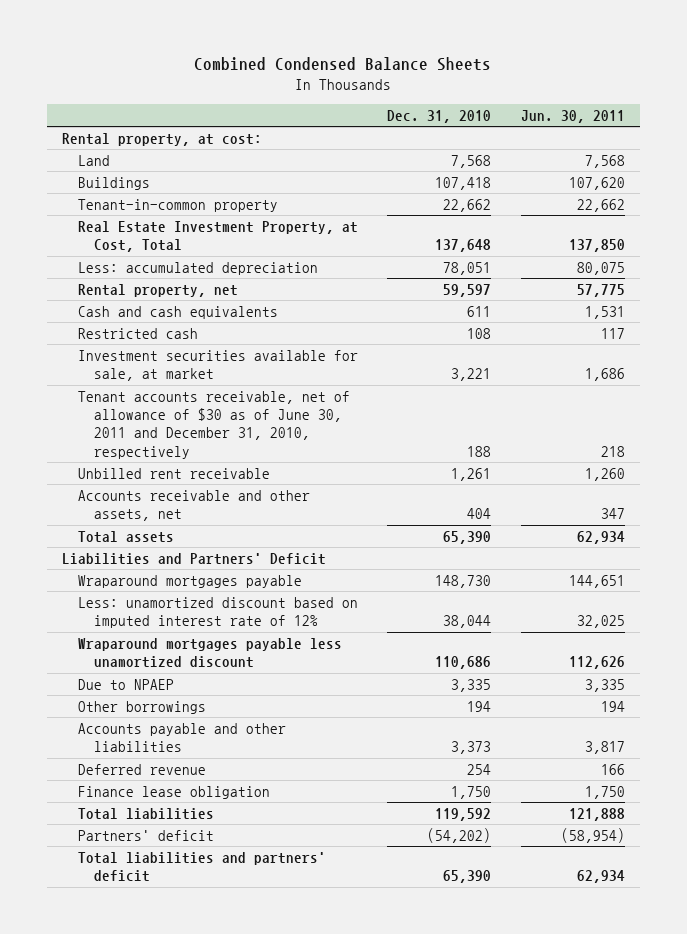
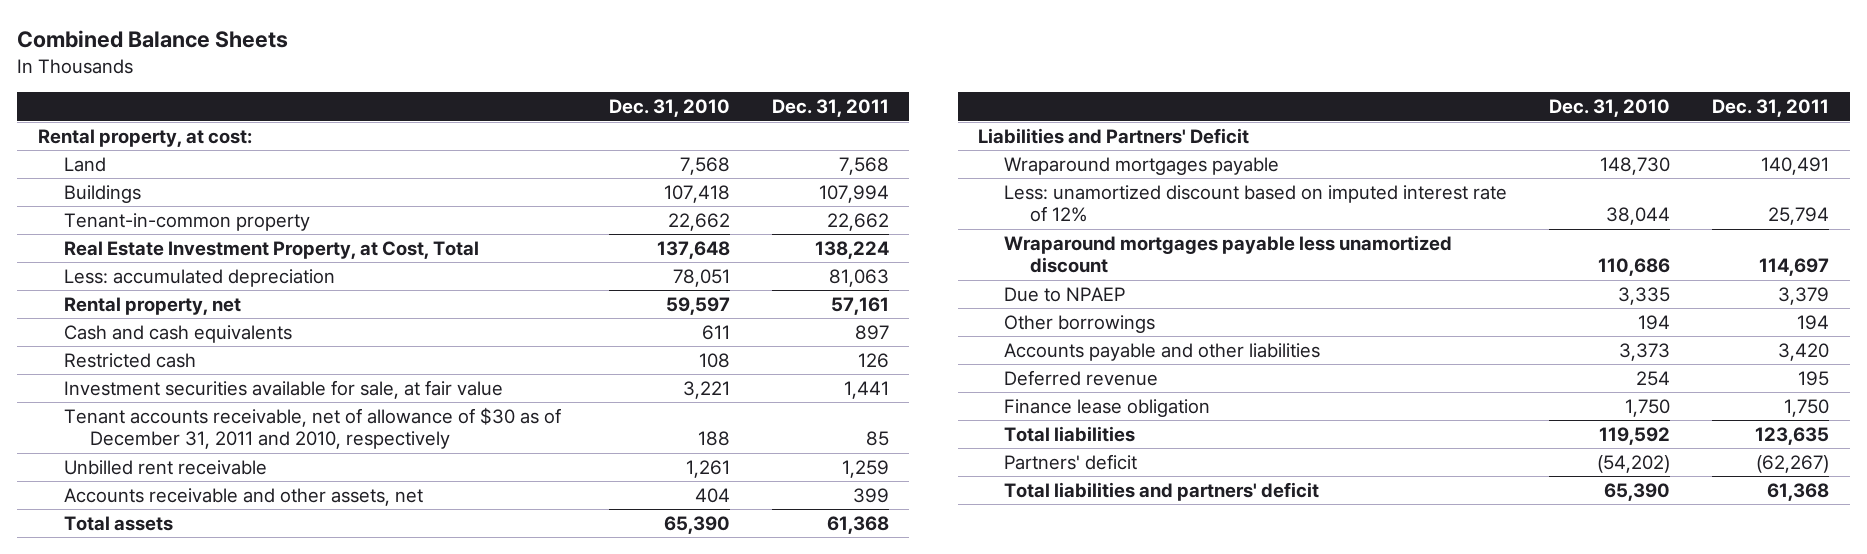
[194,57,492,72] Combined Condensed Balance Sheets -> [17,30,289,49] Combined Balance Sheets
[521,109,626,123] Jun. 30, 2011 -> none
none -> [771,99,889,118] Dec. 31, 2011
[77,349,358,382] Investment securities available for sale, at market -> [64,379,504,399] Investment securities available for sale, at fair value
[77,390,350,459] Tenant accounts receivable, net of allowance of $30 as of June 30, 2011 and December 31, 2010, respectively -> [64,406,562,450] Tenant accounts receivable, net of allowance of $30 as of December 31, 2011 and 2010, respectively

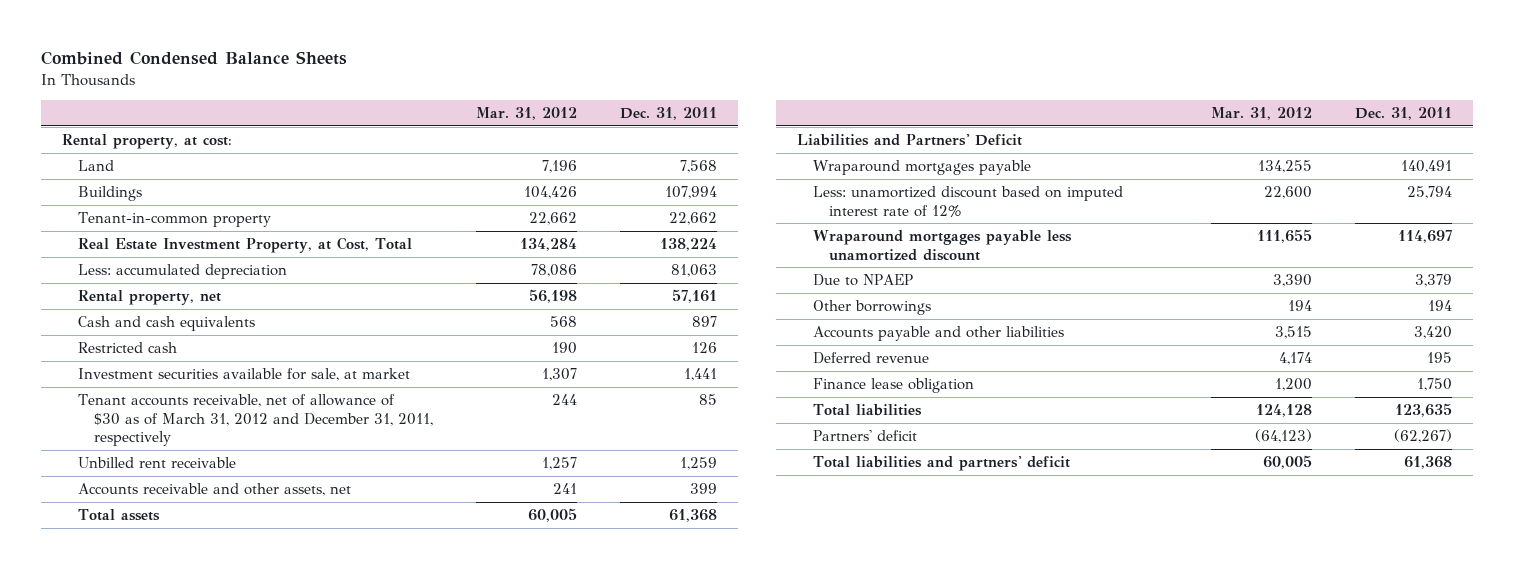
[17,30,289,49] Combined Balance Sheets -> [40,51,347,66] Combined Condensed Balance Sheets
[608,99,730,118] Dec. 31, 2010 -> none
none -> [475,107,577,121] Mar. 31, 2012
[64,379,504,399] Investment securities available for sale, at fair value -> [77,368,410,382] Investment securities available for sale, at market
[64,406,562,450] Tenant accounts receivable, net of allowance of $30 as of December 31, 2011 and 2010, respectively -> [77,394,433,446] Tenant accounts receivable, net of allowance of $30 as of March 31, 2012 and December 31, 2011, respectively

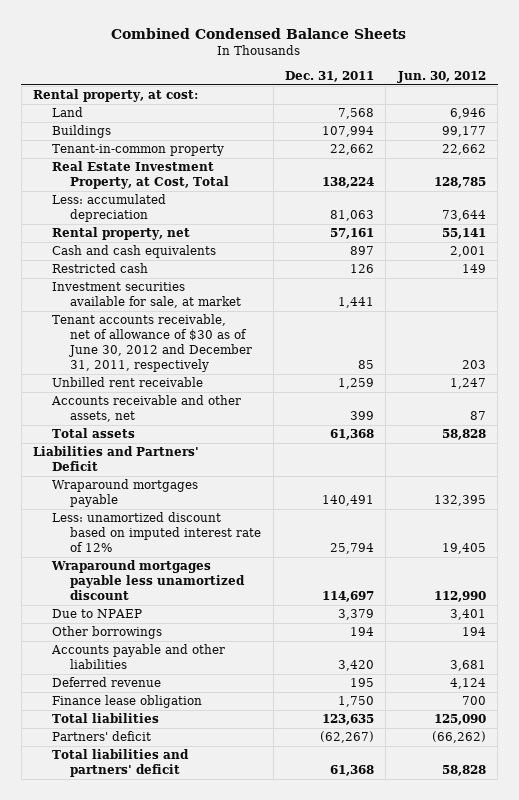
[475,107,577,121] Mar. 31, 2012 -> none
none -> [396,70,486,83] Jun. 30, 2012
[77,394,433,446] Tenant accounts receivable, net of allowance of $30 as of March 31, 2012 and December 31, 2011, respectively -> [51,314,253,373] Tenant accounts receivable, net of allowance of $30 as of June 30, 2012 and December 31, 2011, respectively

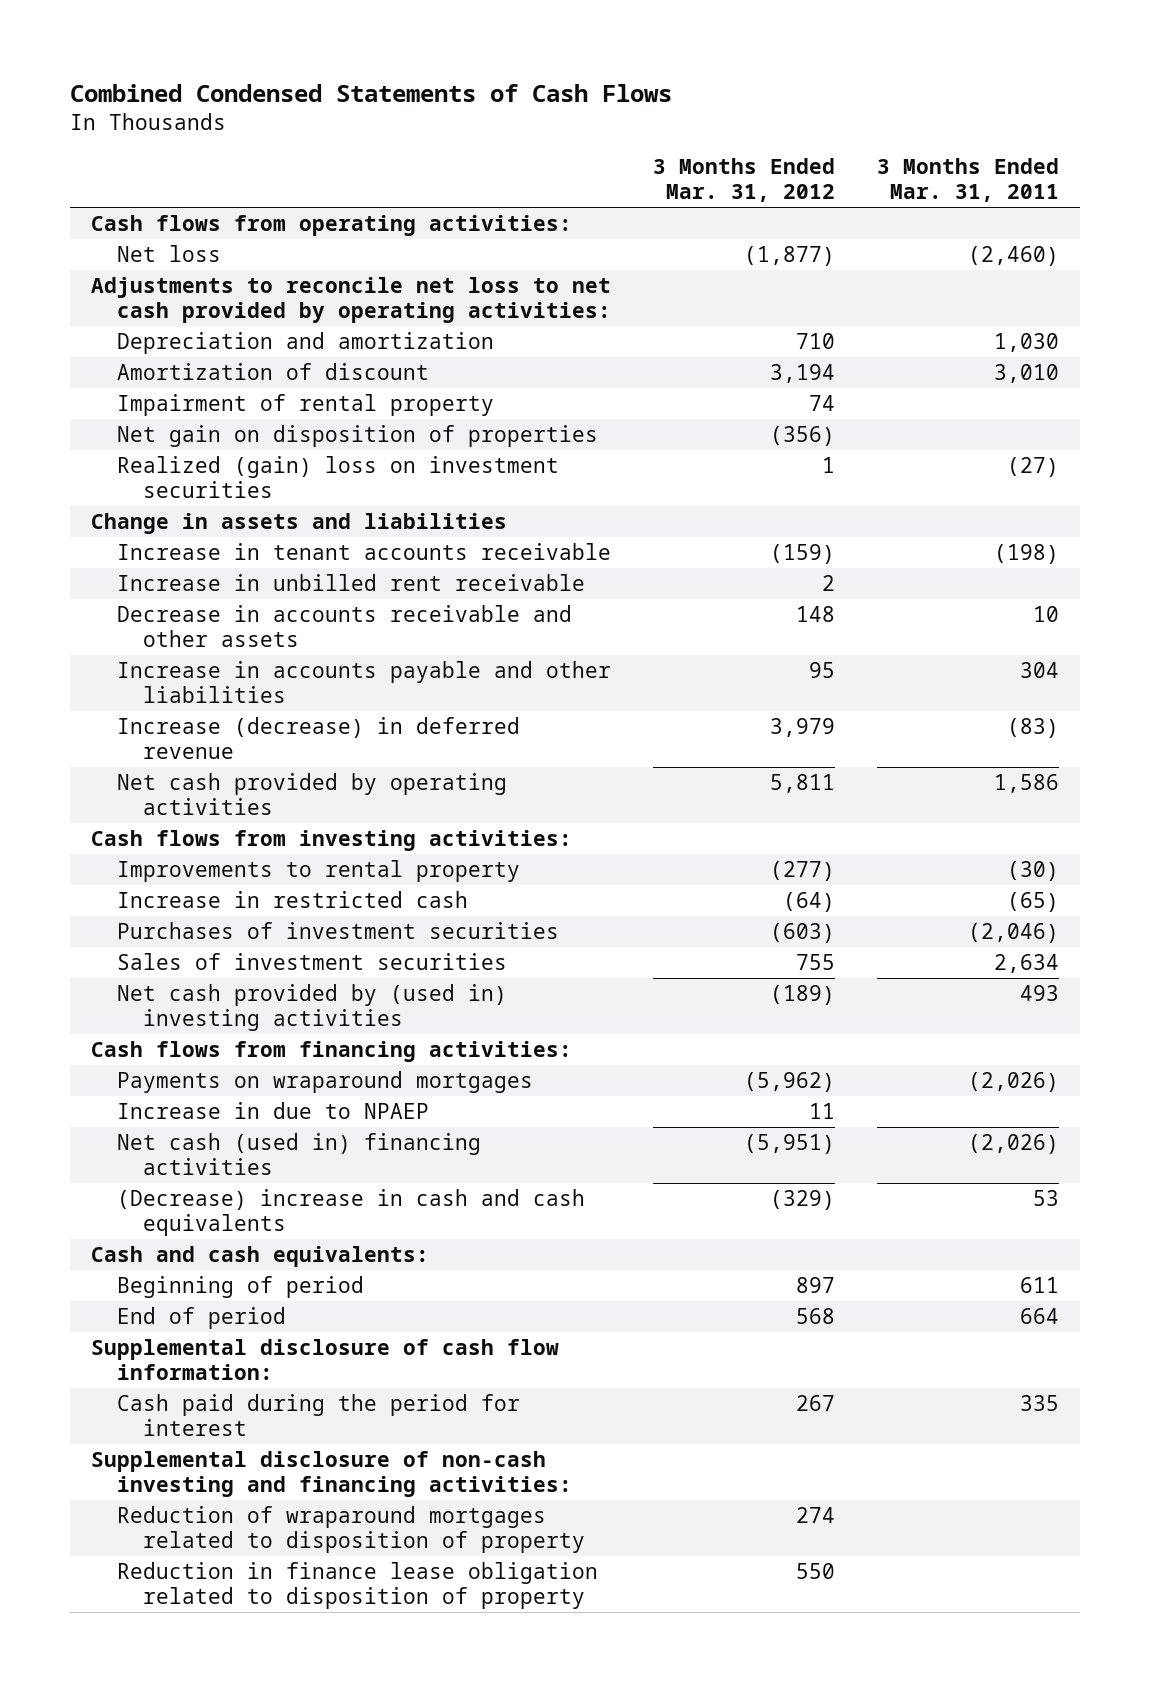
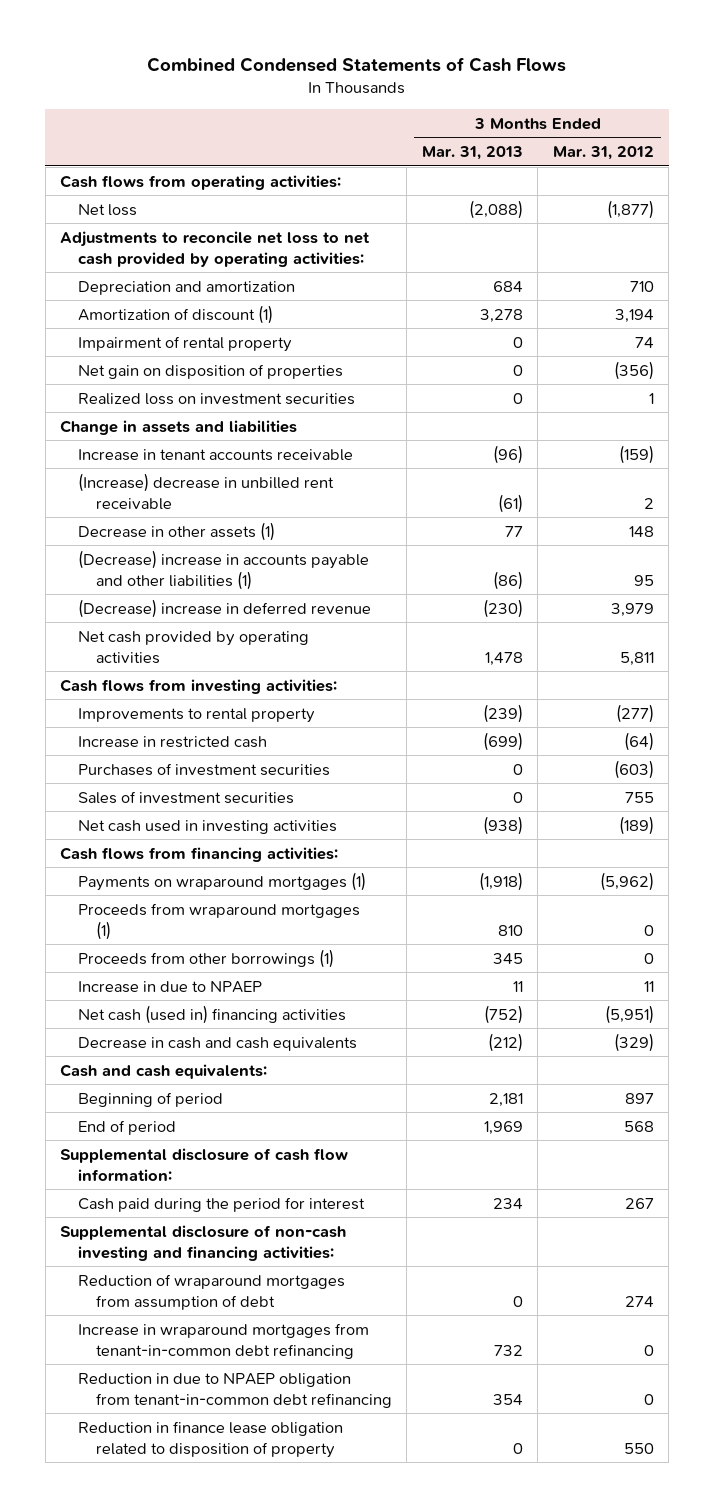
[876,157,1059,203] 3 Months Ended Mar. 31, 2011 -> none
none -> [421,146,523,161] Mar. 31, 2013
[116,363,429,381] Amortization of discount -> [78,304,274,324] Amortization of discount (1)
[116,456,559,499] Realized (gain) loss on investment securities -> [78,392,356,405] Realized loss on investment securities
[116,574,585,592] Increase in unbilled rent receivable -> [78,472,335,510] (Increase) decrease in unbilled rent receivable
[116,605,572,648] Decrease in accounts receivable and other assets -> [78,521,276,541] Decrease in other assets (1)
[116,661,611,704] Increase in accounts payable and other liabilities -> [78,549,370,590] (Decrease) increase in accounts payable and other liabilities (1)
[116,717,520,760] Increase (decrease) in deferred revenue -> [78,598,372,618] (Decrease) increase in deferred revenue
[116,984,507,1032] Net cash provided by (used in) investing activities -> [78,819,338,834] Net cash used in investing activities
[116,1071,533,1094] Payments on wraparound mortgages -> [78,871,367,891] Payments on wraparound mortgages (1)
none -> [78,902,361,940] Proceeds from wraparound mortgages (1)
none -> [78,948,335,968] Proceeds from other borrowings (1)
[116,1189,585,1237] (Decrease) increase in cash and cash equivalents -> [78,1036,358,1051] Decrease in cash and cash equivalents
[116,1506,585,1554] Reduction of wraparound mortgages related to disposition of property -> [78,1273,346,1310] Reduction of wraparound mortgages from assumption of debt
none -> [78,1322,370,1359] Increase in wraparound mortgages from tenant-in-common debt refinancing
none -> [78,1372,392,1408] Reduction in due to NPAEP obligation from tenant-in-common debt refinancing

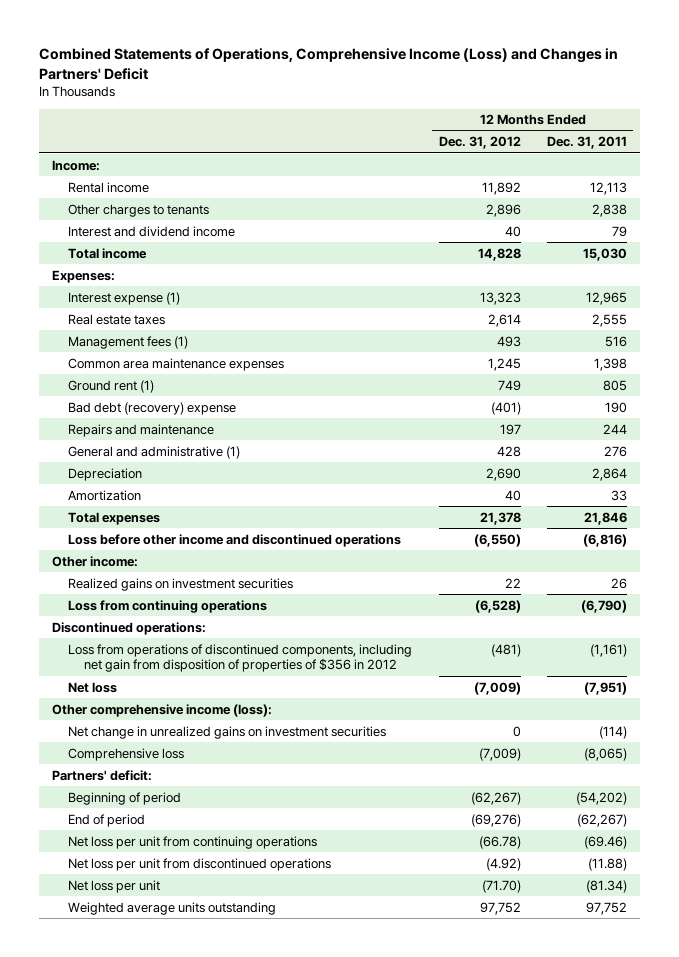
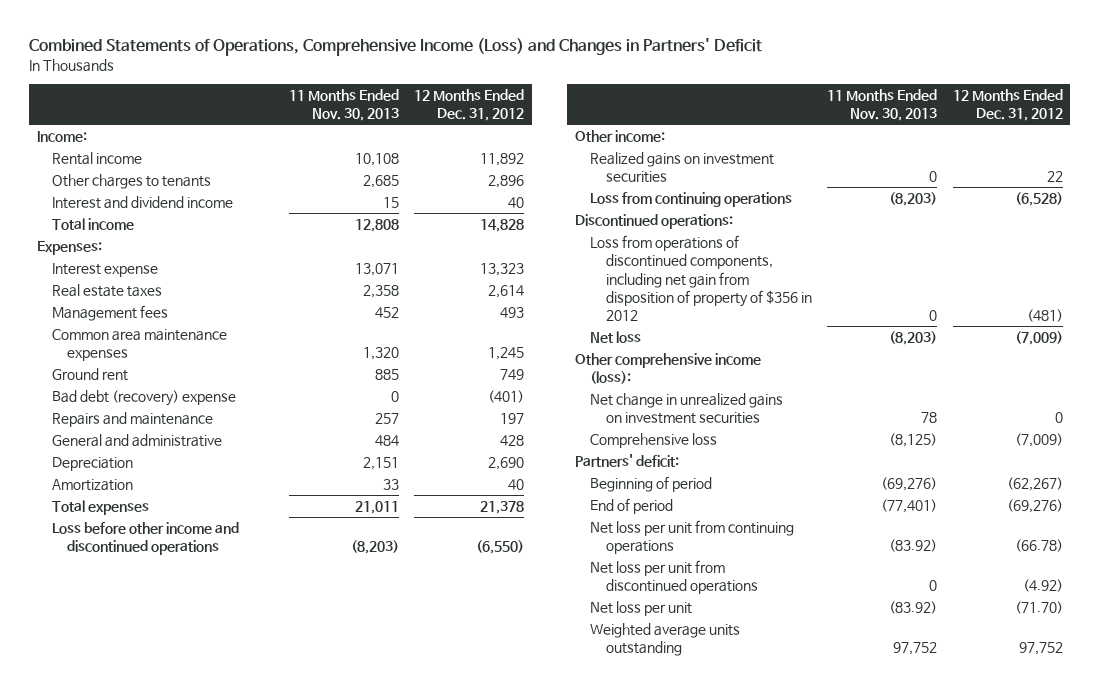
[546,136,627,150] Dec. 31, 2011 -> none
none -> [288,89,399,122] 11 Months Ended Nov. 30, 2013
[68,291,181,305] Interest expense (1) -> [51,263,158,278] Interest expense
[68,335,189,349] Management fees (1) -> [51,305,168,322] Management fees
[68,379,155,393] Ground rent (1) -> [51,368,128,382] Ground rent
[68,445,241,459] General and administrative (1) -> [51,434,222,448] General and administrative
[68,643,413,673] Loss from operations of discontinued components, including net gain from disposition of properties of $356 in 2012 -> [590,235,812,322] Loss from operations of discontinued components, including net gain from disposition of property of $356 in 2012

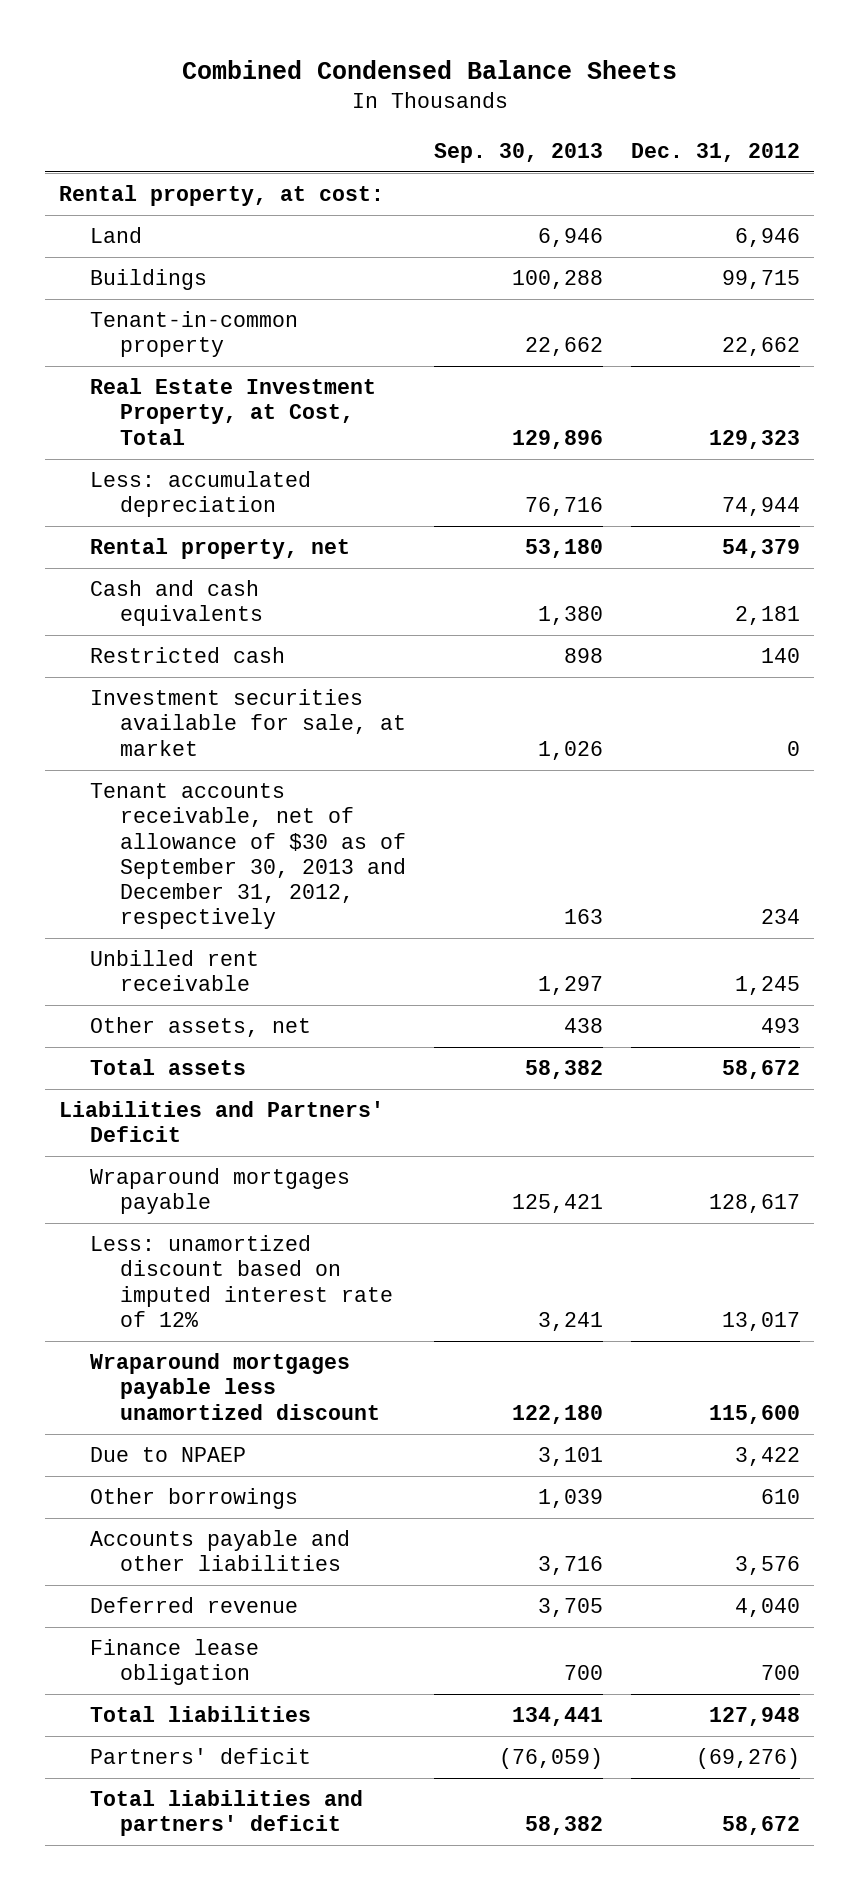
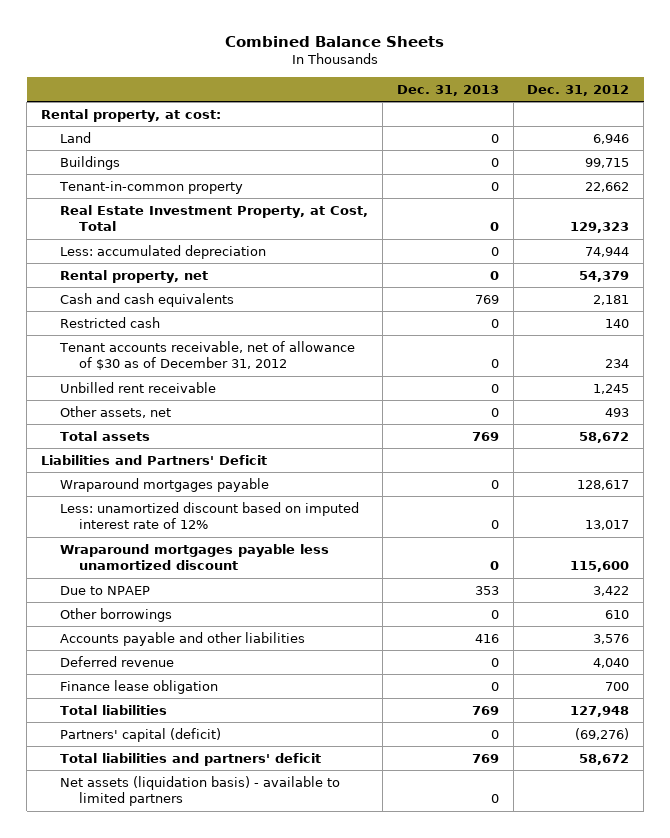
[181,59,677,79] Combined Condensed Balance Sheets -> [225,35,445,47] Combined Balance Sheets
[434,142,604,163] Sep. 30, 2013 -> none
none -> [396,84,499,96] Dec. 31, 2013
[89,689,407,756] Investment securities available for sale, at market -> none
[89,783,407,930] Tenant accounts receivable, net of allowance of $30 as of September 30, 2013 and December 31, 2012, respectively -> [58,340,355,371] Tenant accounts receivable, net of allowance of $30 as of December 31, 2012
[89,1748,311,1765] Partners' deficit -> [59,727,221,742] Partners' capital (deficit)
none -> [59,775,340,807] Net assets (liquidation basis) - available to limited partners

